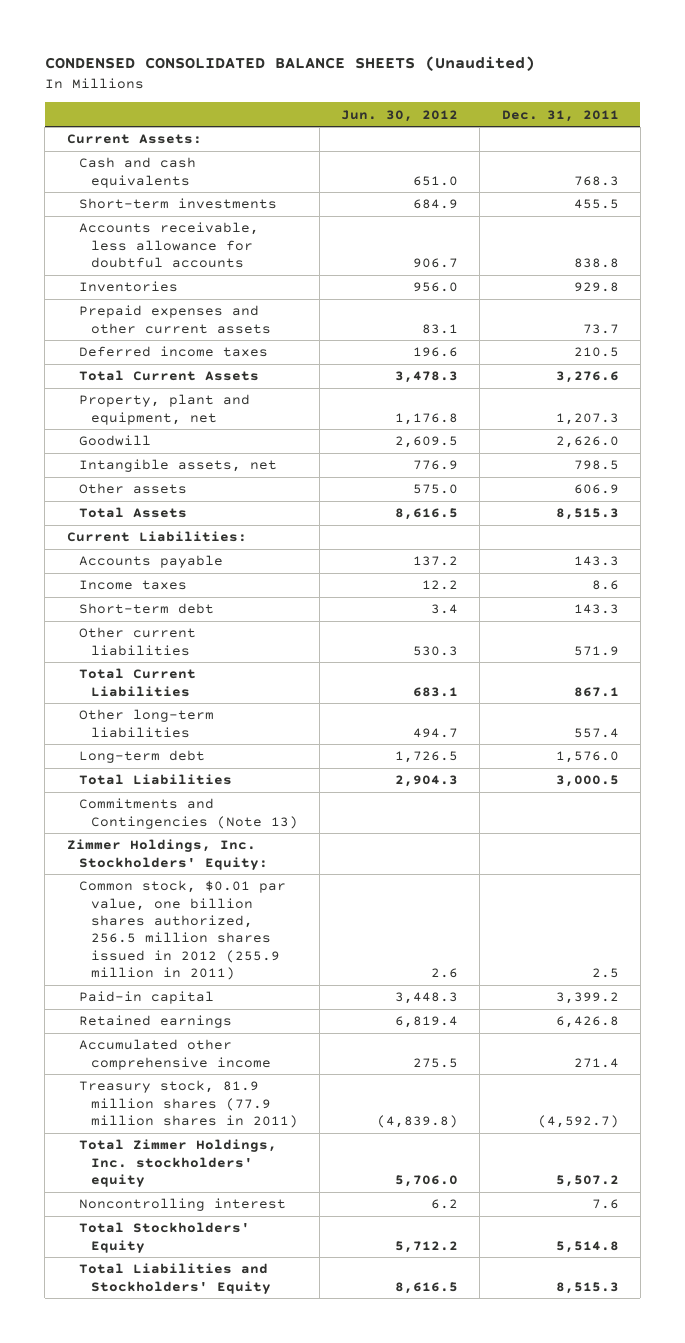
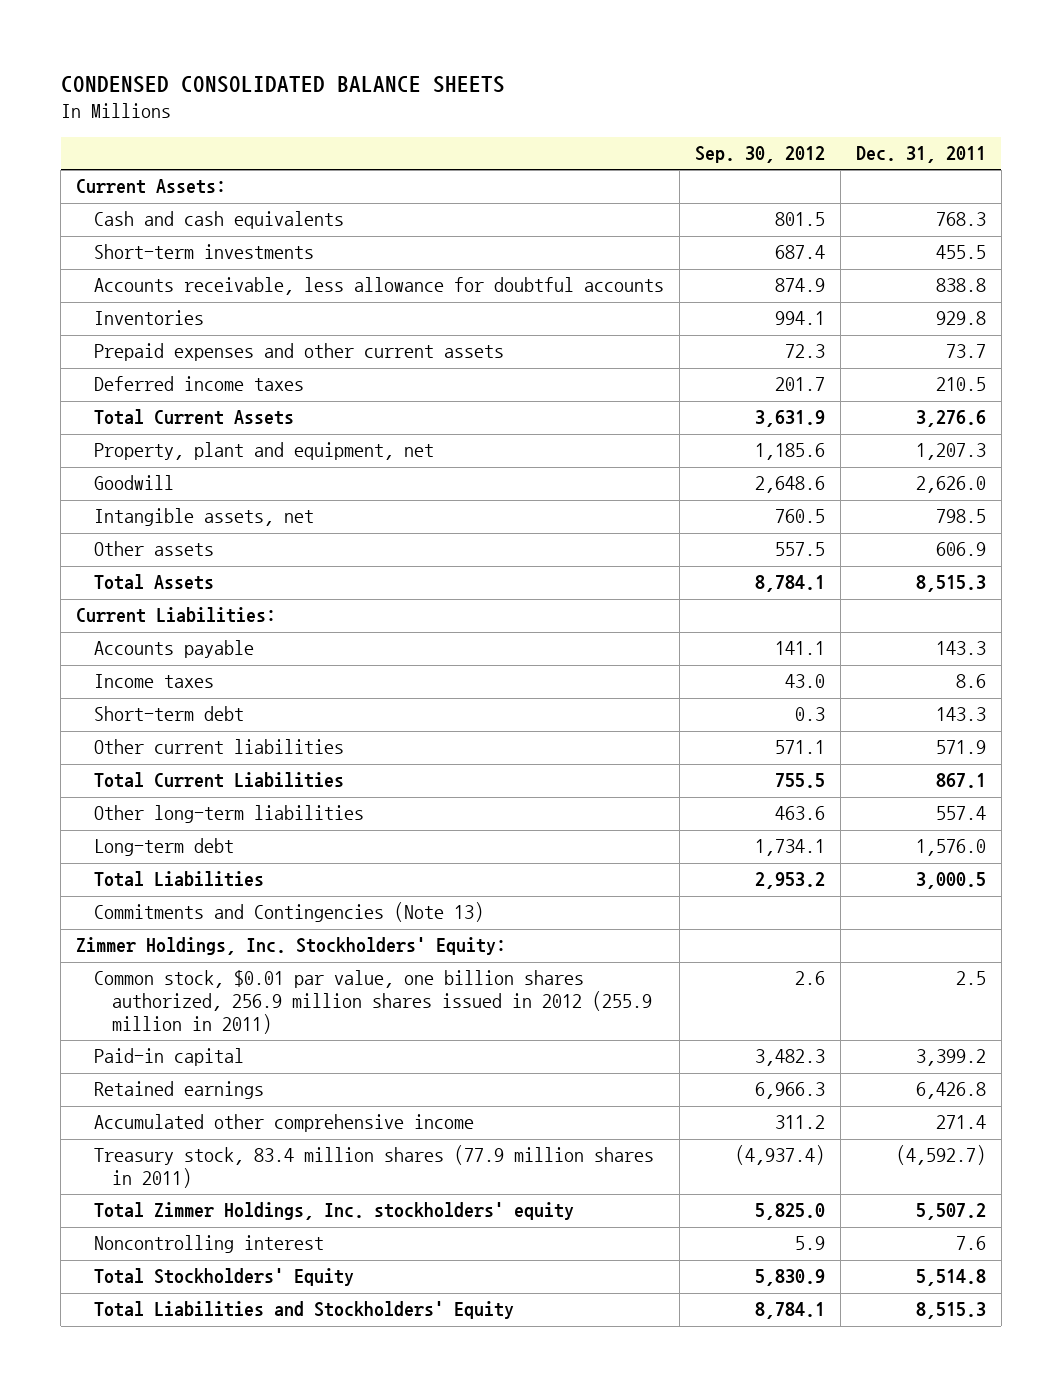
[44,55,535,71] CONDENSED CONSOLIDATED BALANCE SHEETS (Unaudited) -> [60,76,505,94] CONDENSED CONSOLIDATED BALANCE SHEETS
[341,109,459,122] Jun. 30, 2012 -> none
none -> [695,146,826,164] Sep. 30, 2012
[78,880,286,981] Common stock, $0.01 par value, one billion shares authorized, 256.5 million shares issued in 2012 (255.9 million in 2011) -> [94,970,653,1034] Common stock, $0.01 par value, one billion shares authorized, 256.9 million shares issued in 2012 (255.9 million in 2011)
[78,1080,298,1128] Treasury stock, 81.9 million shares (77.9 million shares in 2011) -> [94,1145,655,1189] Treasury stock, 83.4 million shares (77.9 million shares in 2011)

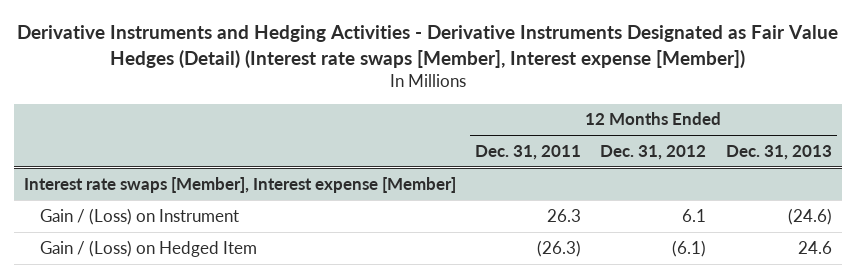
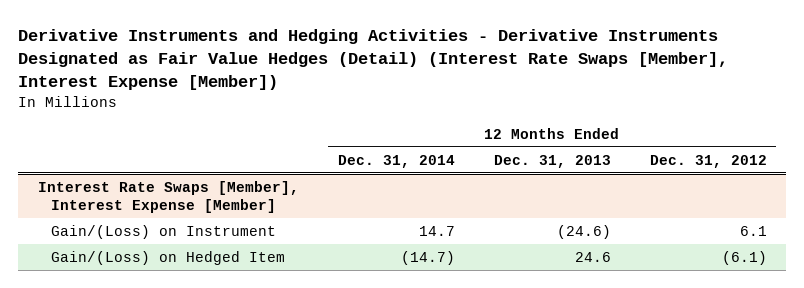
[16,25,838,69] Derivative Instruments and Hedging Activities - Derivative Instruments Designated as Fair Value Hedges (Detail) (Interest rate swaps [Member], Interest expense [Member]) -> [18,29,729,90] Derivative Instruments and Hedging Activities - Derivative Instruments Designated as Fair Value Hedges (Detail) (Interest Rate Swaps [Member], Interest Expense [Member])
[475,145,582,161] Dec. 31, 2011 -> none
none -> [337,154,455,168] Dec. 31, 2014
[23,176,456,193] Interest rate swaps [Member], Interest expense [Member] -> [37,180,299,214] Interest Rate Swaps [Member], Interest Expense [Member]
[40,207,240,225] Gain / (Loss) on Instrument -> [51,224,277,239] Gain/(Loss) on Instrument
[40,239,258,257] Gain / (Loss) on Hedged Item -> [51,250,286,265] Gain/(Loss) on Hedged Item

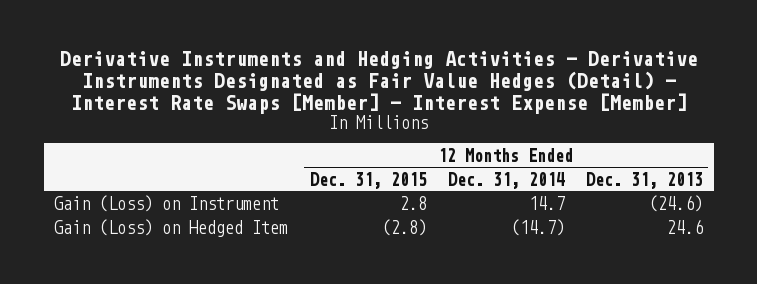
[18,29,729,90] Derivative Instruments and Hedging Activities - Derivative Instruments Designated as Fair Value Hedges (Detail) (Interest Rate Swaps [Member], Interest Expense [Member]) -> [59,50,698,115] Derivative Instruments and Hedging Activities - Derivative Instruments Designated as Fair Value Hedges (Detail) - Interest Rate Swaps [Member] - Interest Expense [Member]
[649,154,767,168] Dec. 31, 2012 -> none
none -> [309,171,427,189] Dec. 31, 2015
[37,180,299,214] Interest Rate Swaps [Member], Interest Expense [Member] -> none
[51,224,277,239] Gain/(Loss) on Instrument -> [54,195,280,213] Gain (Loss) on Instrument
[51,250,286,265] Gain/(Loss) on Hedged Item -> [54,219,289,238] Gain (Loss) on Hedged Item

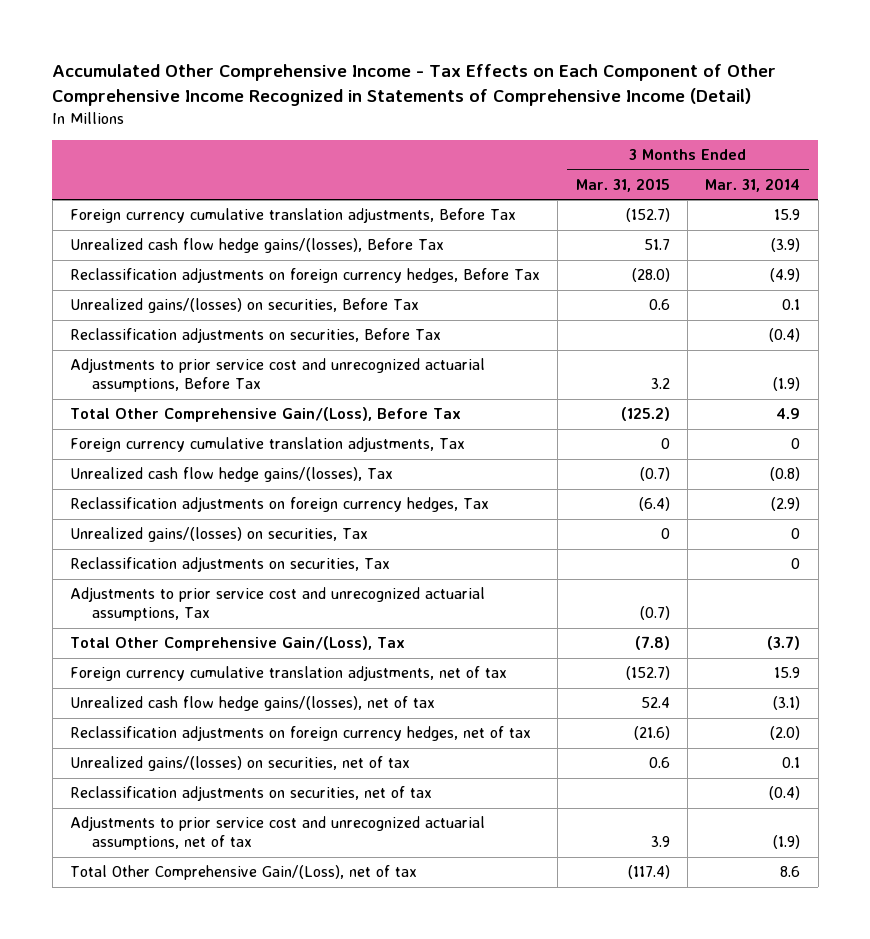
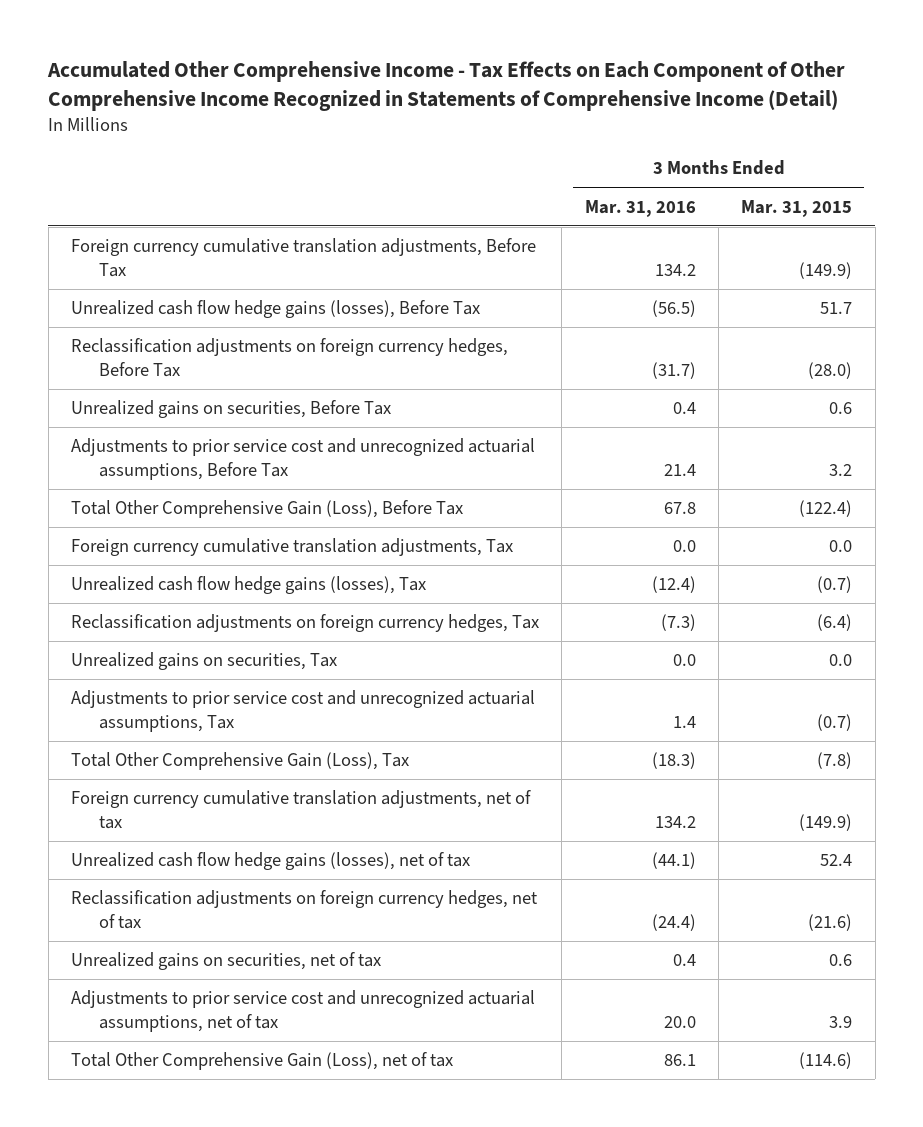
[705,177,801,192] Mar. 31, 2014 -> none
none -> [584,199,696,217] Mar. 31, 2016
[625,208,670,223] (152.7) -> [799,261,853,279] (149.9)
[70,238,445,254] Unrealized cash flow hedge gains/(losses), Before Tax -> [71,300,481,319] Unrealized cash flow hedge gains (losses), Before Tax
[70,328,442,344] Reclassification adjustments on securities, Before Tax -> none
[70,298,420,314] Unrealized gains/(losses) on securities, Before Tax -> [71,400,392,419] Unrealized gains on securities, Before Tax
[70,407,462,423] Total Other Comprehensive Gain/(Loss), Before Tax -> [71,500,464,519] Total Other Comprehensive Gain (Loss), Before Tax
[620,407,670,422] (125.2) -> [799,500,853,518] (122.4)
[660,438,670,450] 0 -> [829,540,853,553] 0.0
[70,467,394,483] Unrealized cash flow hedge gains/(losses), Tax -> [71,576,427,595] Unrealized cash flow hedge gains (losses), Tax
[70,557,391,573] Reclassification adjustments on securities, Tax -> none
[70,527,369,543] Unrealized gains/(losses) on securities, Tax -> [71,652,338,671] Unrealized gains on securities, Tax
[660,528,670,540] 0 -> [829,654,853,667] 0.0
[70,636,406,652] Total Other Comprehensive Gain/(Loss), Tax -> [71,752,410,771] Total Other Comprehensive Gain (Loss), Tax
[625,666,670,681] (152.7) -> [799,813,853,831] (149.9)
[70,696,436,712] Unrealized cash flow hedge gains/(losses), net of tax -> [71,852,471,871] Unrealized cash flow hedge gains (losses), net of tax
[70,786,433,802] Reclassification adjustments on securities, net of tax -> none
[70,756,411,772] Unrealized gains/(losses) on securities, net of tax -> [71,952,382,971] Unrealized gains on securities, net of tax
[70,865,418,881] Total Other Comprehensive Gain/(Loss), net of tax -> [71,1052,454,1071] Total Other Comprehensive Gain (Loss), net of tax
[627,865,670,880] (117.4) -> [799,1052,853,1070] (114.6)

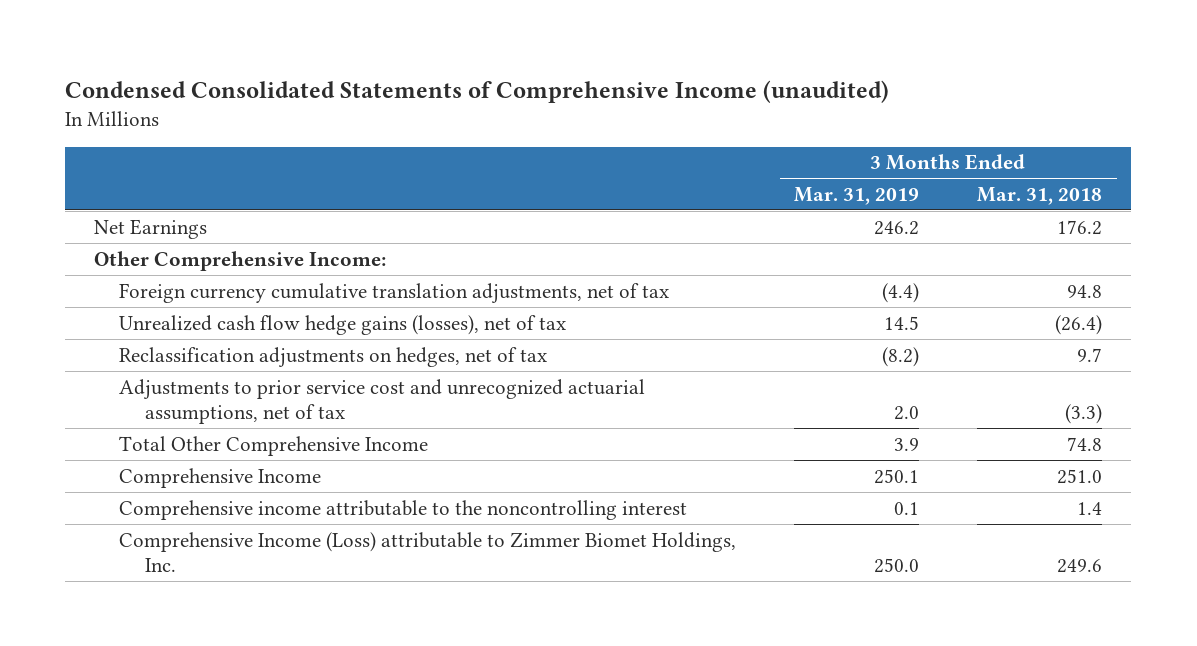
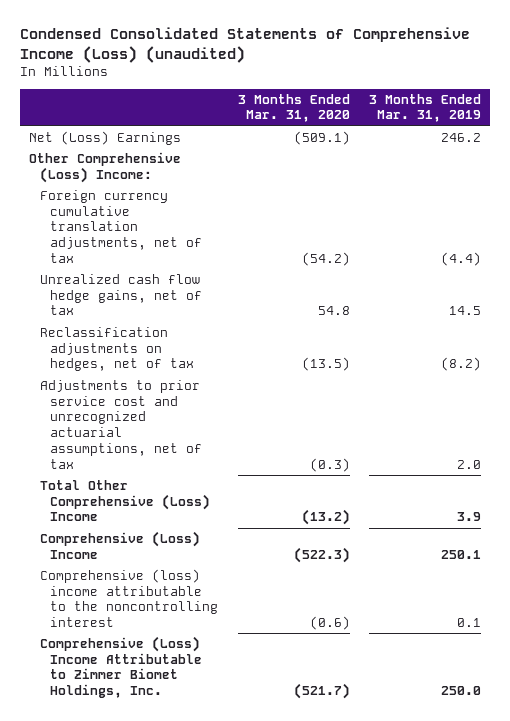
[65,79,890,103] Condensed Consolidated Statements of Comprehensive Income (unaudited) -> [19,27,470,63] Condensed Consolidated Statements of Comprehensive Income (Loss) (unaudited)
[977,186,1103,205] Mar. 31, 2018 -> none
none -> [237,93,350,123] 3 Months Ended Mar. 31, 2020
[94,218,208,239] Net Earnings -> [29,131,182,146] Net (Loss) Earnings
[94,250,387,271] Other Comprehensive Income: -> [29,152,182,183] Other Comprehensive (Loss) Income:
[119,314,567,335] Unrealized cash flow hedge gains (losses), net of tax -> [39,274,203,316] Unrealized cash flow hedge gains, net of tax
[119,435,429,456] Total Other Comprehensive Income -> [39,480,211,522] Total Other Comprehensive (Loss) Income
[119,467,322,488] Comprehensive Income -> [39,531,200,559] Comprehensive (Loss) Income
[119,499,688,520] Comprehensive income attributable to the noncontrolling interest -> [39,569,219,628] Comprehensive (loss) income attributable to the noncontrolling interest
[119,531,737,573] Comprehensive Income (Loss) attributable to Zimmer Biomet Holdings, Inc. -> [39,636,203,699] Comprehensive (Loss) Income Attributable to Zimmer Biomet Holdings, Inc.

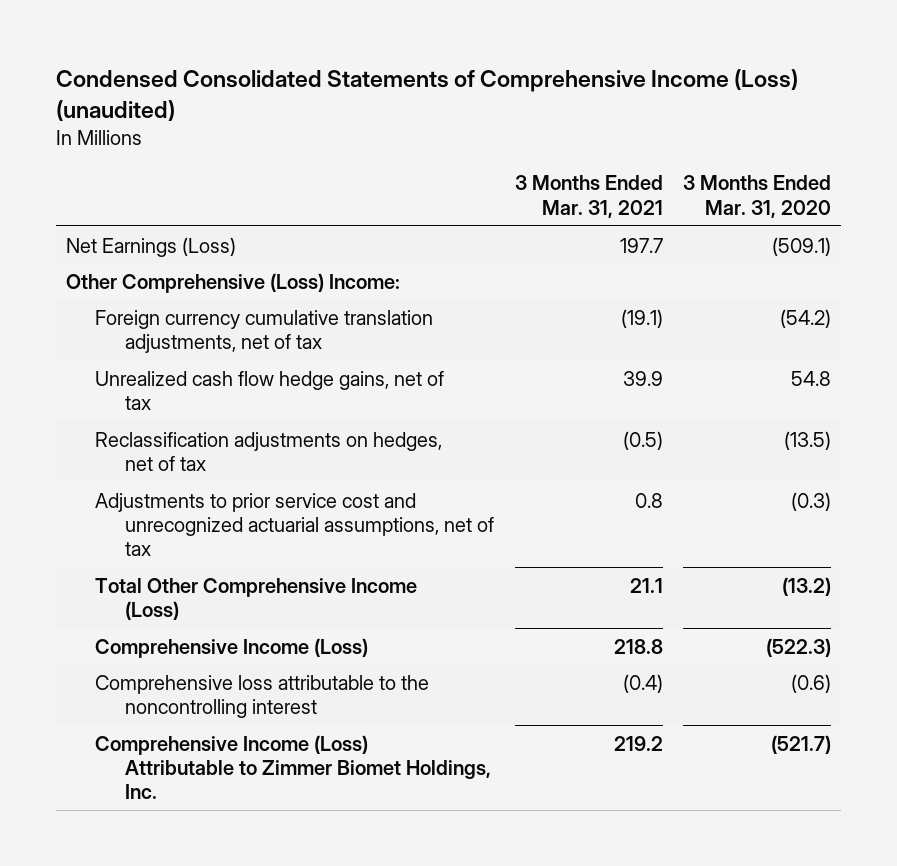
[368,93,481,123] 3 Months Ended Mar. 31, 2019 -> none
none -> [514,175,663,218] 3 Months Ended Mar. 31, 2021
[29,131,182,146] Net (Loss) Earnings -> [65,236,236,257] Net Earnings (Loss)
[39,480,211,522] Total Other Comprehensive (Loss) Income -> [95,577,418,620] Total Other Comprehensive Income (Loss)
[39,531,200,559] Comprehensive (Loss) Income -> [95,637,369,658] Comprehensive Income (Loss)
[39,569,219,628] Comprehensive (loss) income attributable to the noncontrolling interest -> [95,674,430,718] Comprehensive loss attributable to the noncontrolling interest
[39,636,203,699] Comprehensive (Loss) Income Attributable to Zimmer Biomet Holdings, Inc. -> [95,734,491,799] Comprehensive Income (Loss) Attributable to Zimmer Biomet Holdings, Inc.

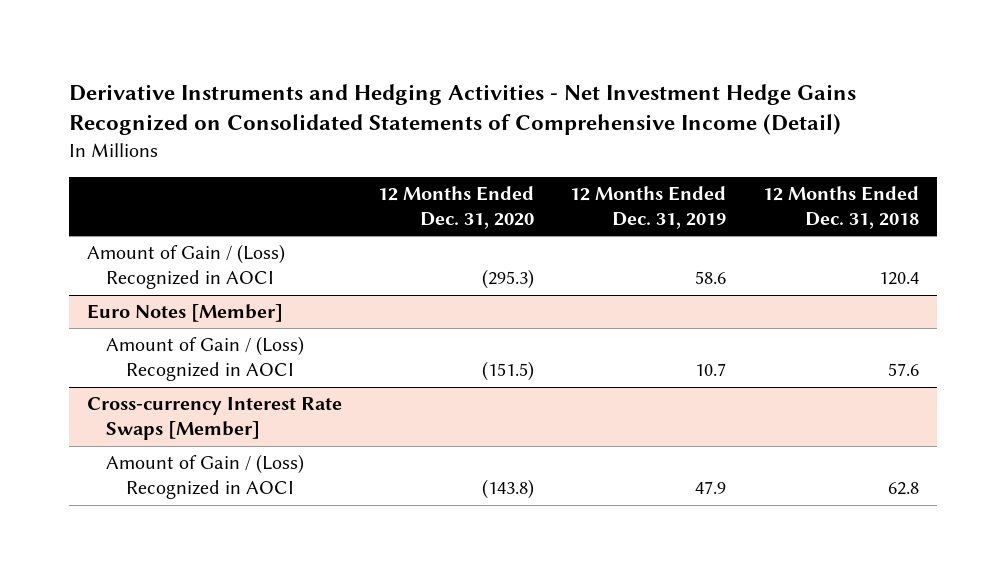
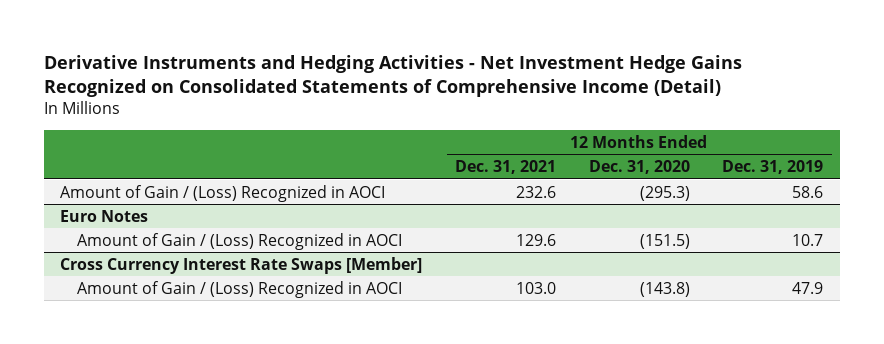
[762,185,919,230] 12 Months Ended Dec. 31, 2018 -> none
none -> [455,160,557,175] Dec. 31, 2021
[87,304,284,323] Euro Notes [Member] -> [60,209,149,222] Euro Notes
[87,397,343,441] Cross-currency Interest Rate Swaps [Member] -> [60,256,423,274] Cross Currency Interest Rate Swaps [Member]

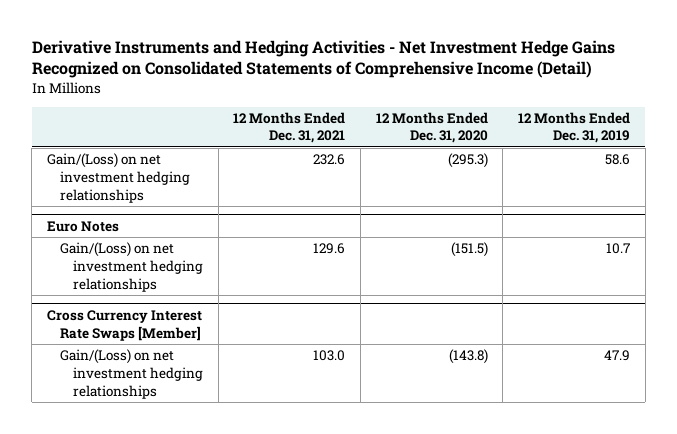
[60,184,386,202] Amount of Gain / (Loss) Recognized in AOCI -> [46,153,191,203] Gain/(Loss) on net investment hedging relationships
[76,232,402,250] Amount of Gain / (Loss) Recognized in AOCI -> [60,242,204,292] Gain/(Loss) on net investment hedging relationships
[76,280,402,298] Amount of Gain / (Loss) Recognized in AOCI -> [60,349,204,399] Gain/(Loss) on net investment hedging relationships

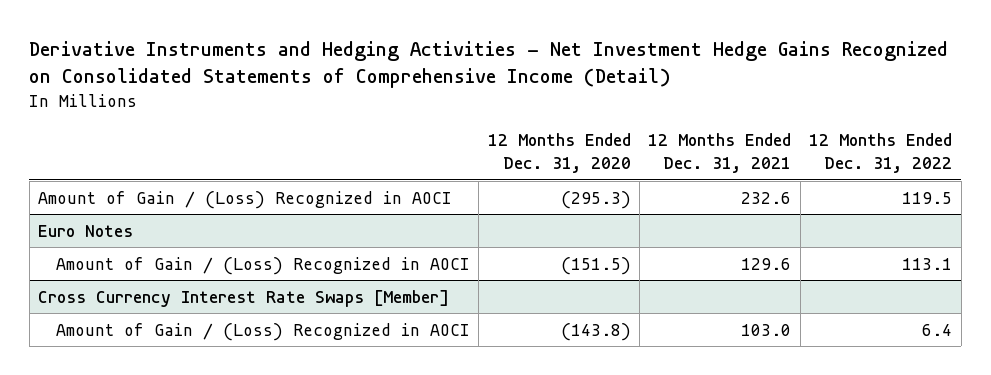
[518,111,631,144] 12 Months Ended Dec. 31, 2019 -> none
none -> [809,133,953,173] 12 Months Ended Dec. 31, 2022
[46,153,191,203] Gain/(Loss) on net investment hedging relationships -> [38,190,453,209] Amount of Gain / (Loss) Recognized in AOCI
[60,242,204,292] Gain/(Loss) on net investment hedging relationships -> [55,256,470,275] Amount of Gain / (Loss) Recognized in AOCI
[60,349,204,399] Gain/(Loss) on net investment hedging relationships -> [55,322,470,341] Amount of Gain / (Loss) Recognized in AOCI

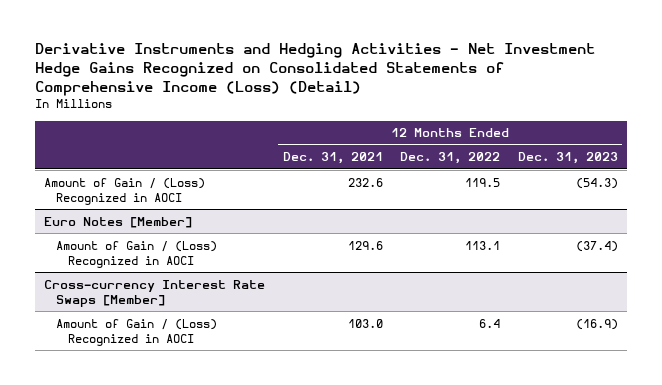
[29,41,949,89] Derivative Instruments and Hedging Activities - Net Investment Hedge Gains Recognized on Consolidated Statements of Comprehensive Income (Detail) -> [34,42,595,96] Derivative Instruments and Hedging Activities - Net Investment Hedge Gains Recognized on Consolidated Statements of Comprehensive Income (Loss) (Detail)
[487,133,631,173] 12 Months Ended Dec. 31, 2020 -> none
none -> [518,152,619,165] Dec. 31, 2023
[38,224,134,237] Euro Notes -> [43,216,192,228] Euro Notes [Member]
[38,289,450,307] Cross Currency Interest Rate Swaps [Member] -> [43,279,265,308] Cross-currency Interest Rate Swaps [Member]

